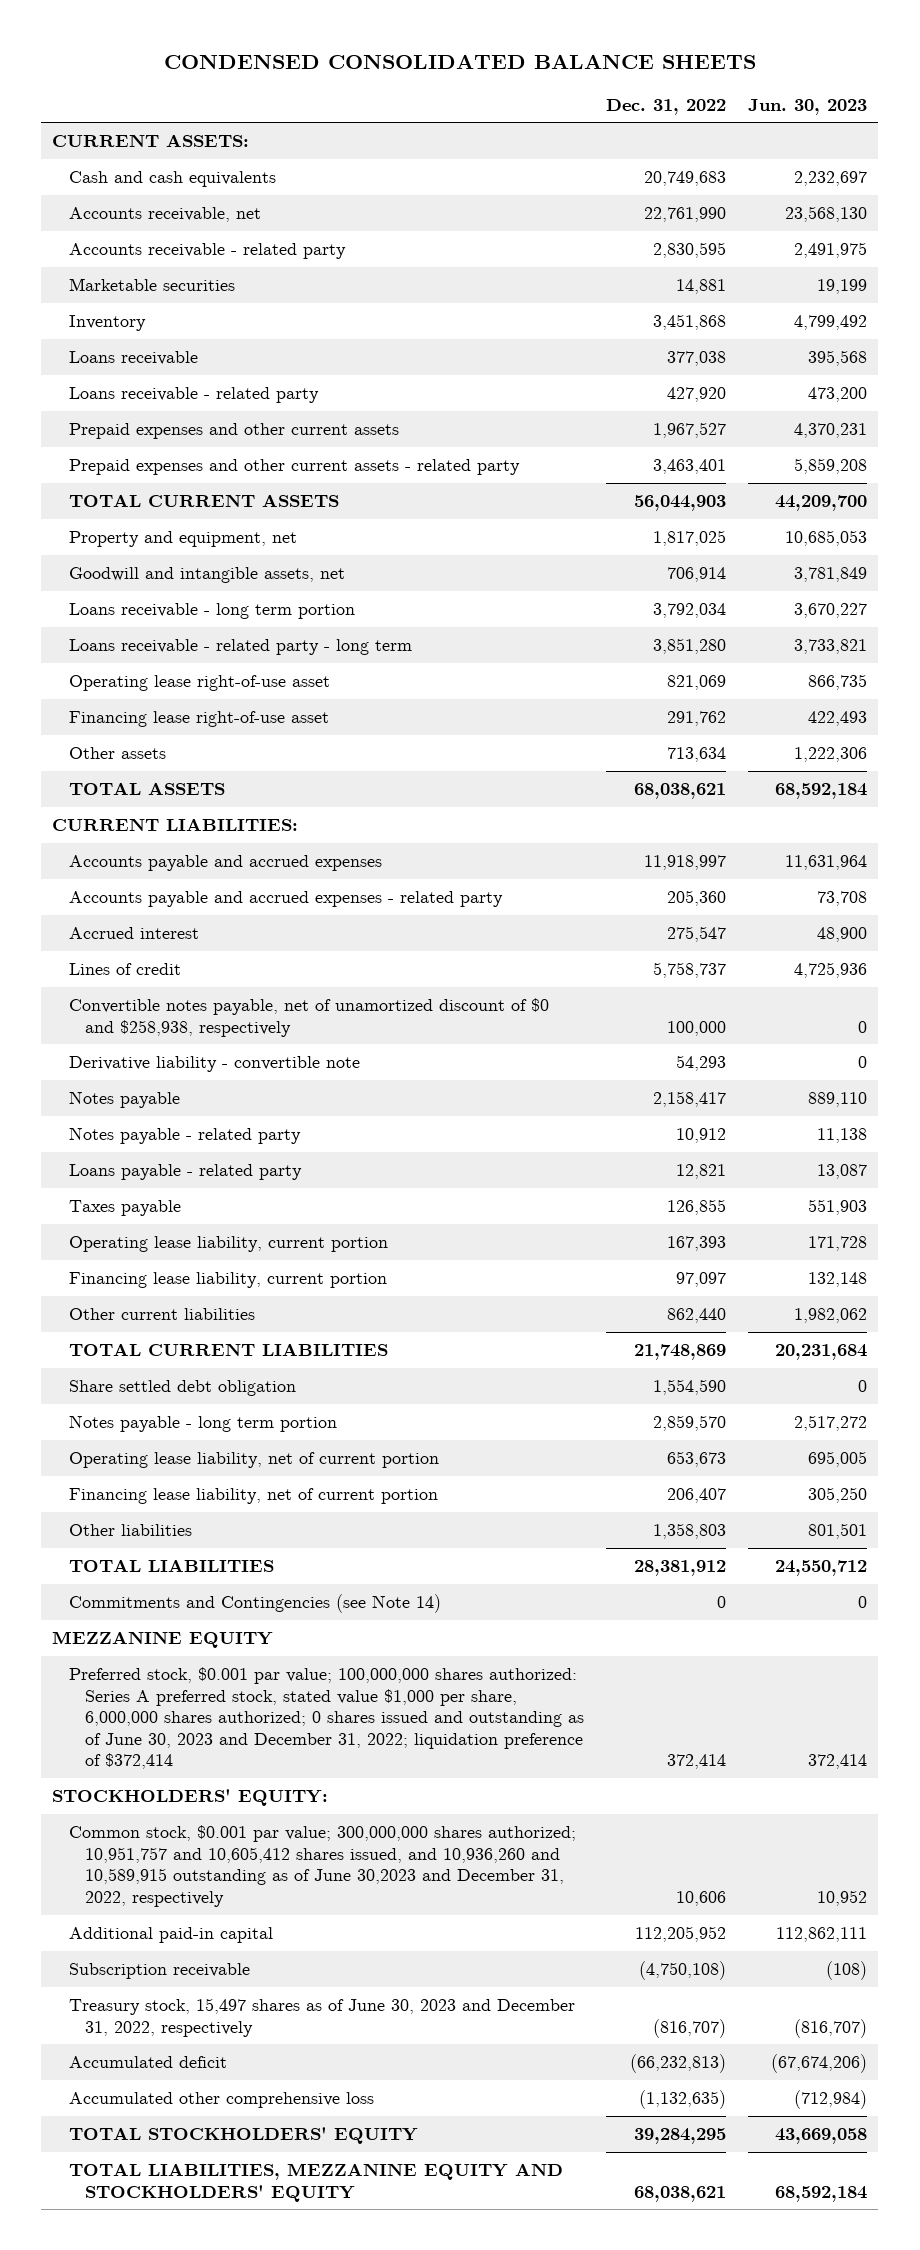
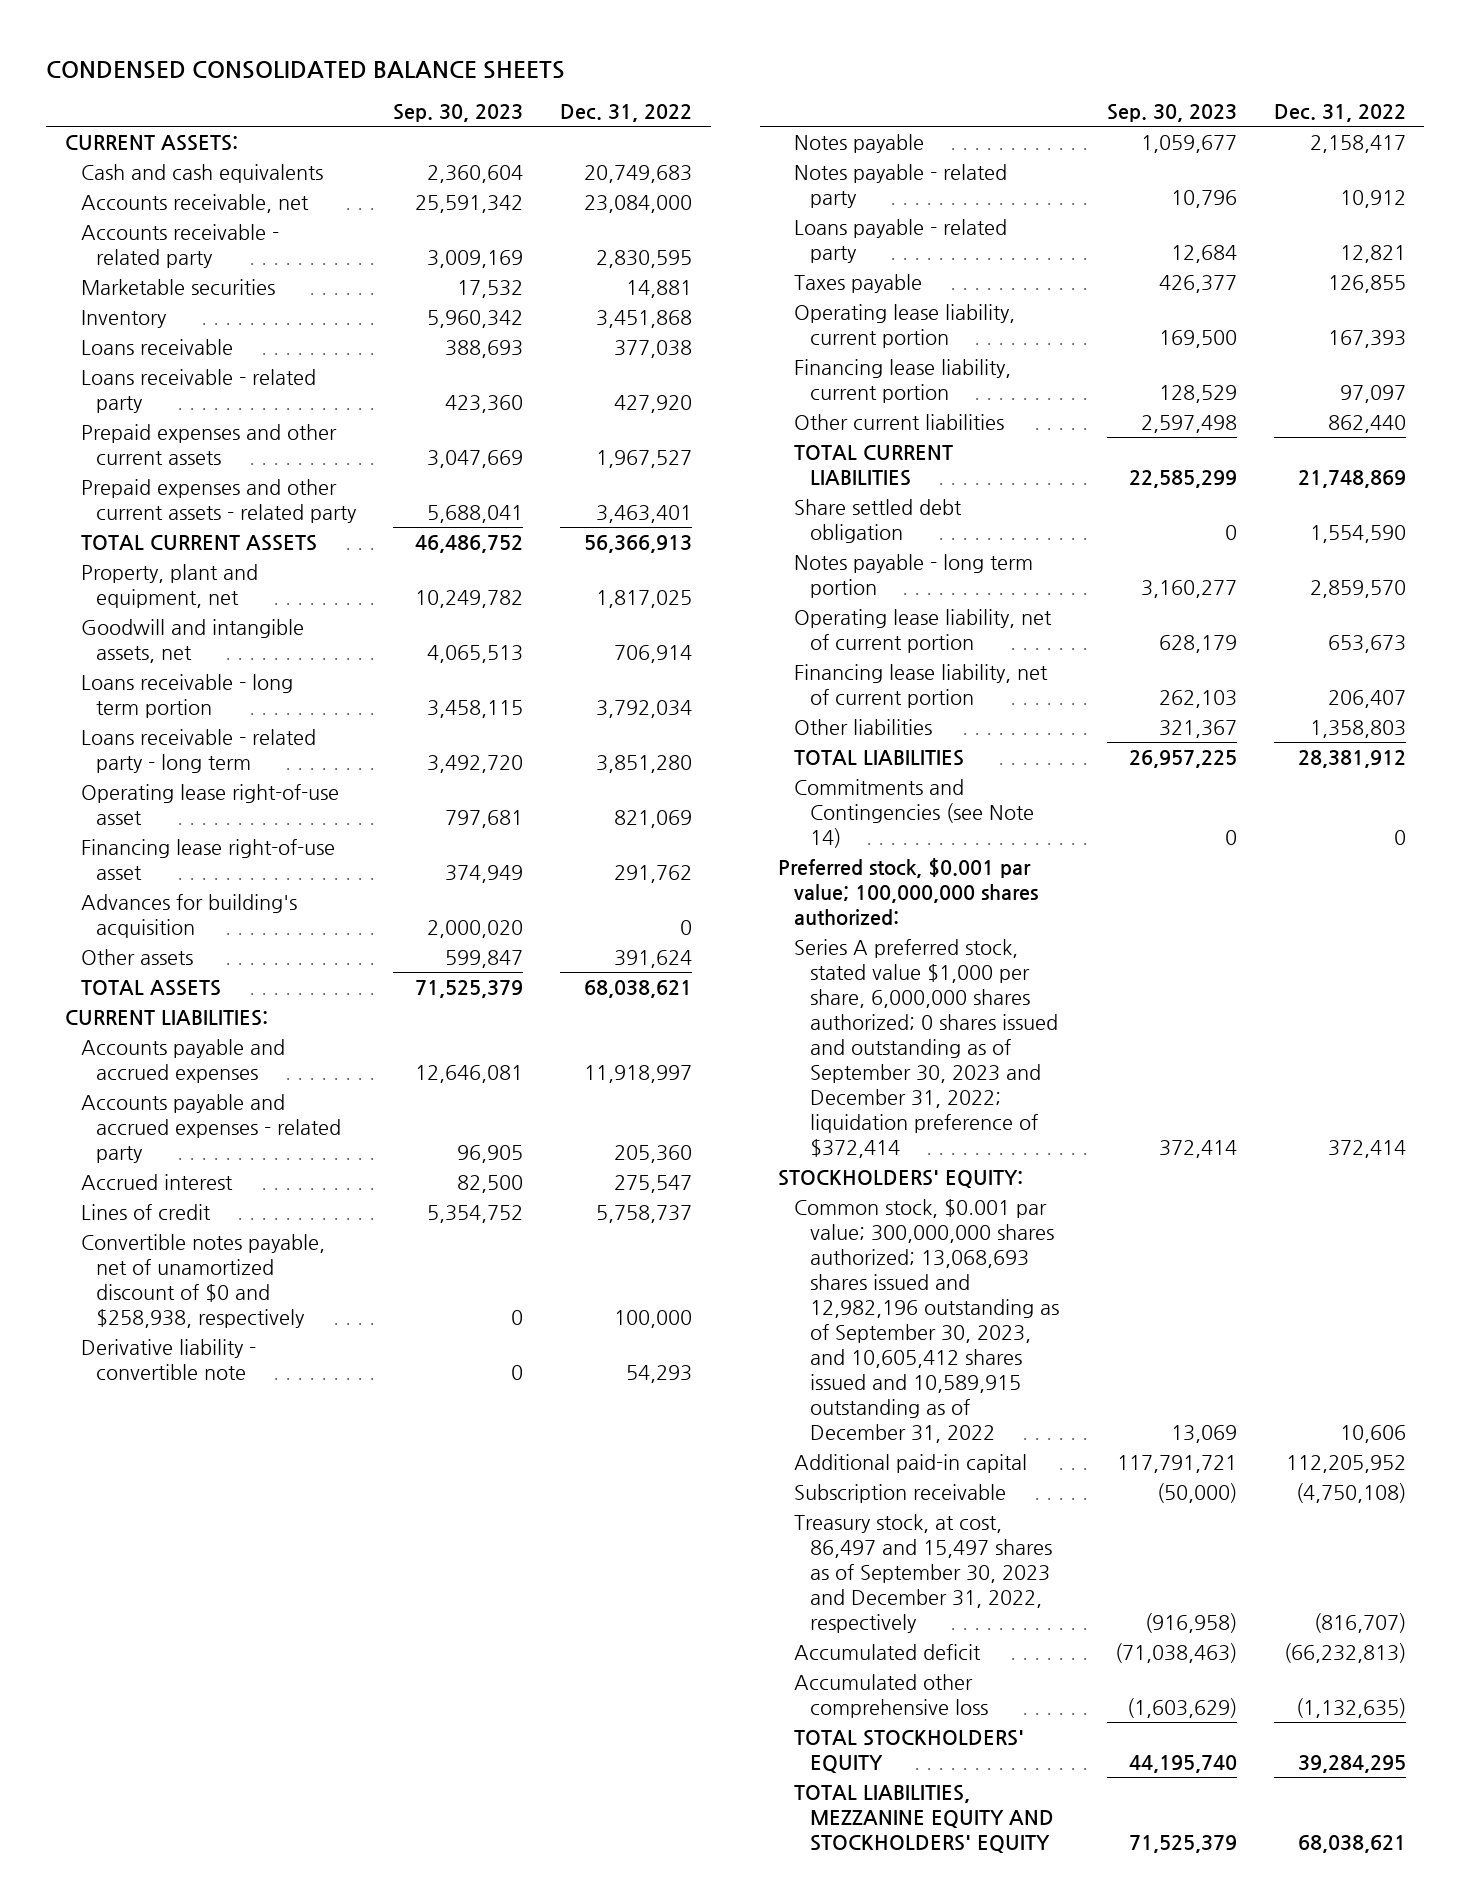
[748,98,868,115] Jun. 30, 2023 -> none
none -> [393,103,524,122] Sep. 30, 2023
[644,207,727,223] 22,761,990 -> [584,194,693,213] 23,084,000
[634,495,727,512] 56,044,903 -> [584,534,693,553] 56,366,913
[68,531,297,548] Property and equipment, net -> [80,563,258,608] Property, plant and equipment, net
none -> [80,893,297,938] Advances for building's acquisition
[667,747,727,763] 713,634 -> [614,949,693,968] 391,624
[52,1631,274,1649] MEZZANINE EQUITY -> none
none -> [778,857,1038,925] Preferred stock, $0.001 par value; 100,000,000 shares authorized:
[68,1667,585,1770] Preferred stock, $0.001 par value; 100,000,000 shares authorized: Series A preferred stock, stated value $1,000 per share, 6,000,000 shares authorized; 0 shares issued and outstanding as of June 30, 2023 and December 31, 2022; liquidation preference of $372,414 -> [793,938,1058,1159] Series A preferred stock, stated value $1,000 per share, 6,000,000 shares authorized; 0 shares issued and outstanding as of September 30, 2023 and December 31, 2022; liquidation preference of $372,414
[68,1825,576,1907] Common stock, $0.001 par value; 300,000,000 shares authorized; 10,951,757 and 10,605,412 shares issued, and 10,936,260 and 10,589,915 outstanding as of June 30,2023 and December 31, 2022, respectively -> [793,1198,1059,1444] Common stock, $0.001 par value; 300,000,000 shares authorized; 13,068,693 shares issued and 12,982,196 outstanding as of September 30, 2023, and 10,605,412 shares issued and 10,589,915 outstanding as of December 31, 2022
[68,1998,575,2037] Treasury stock, 15,497 shares as of June 30, 2023 and December 31, 2022, respectively -> [793,1513,1052,1633] Treasury stock, at cost, 86,497 and 15,497 shares as of September 30, 2023 and December 31, 2022, respectively

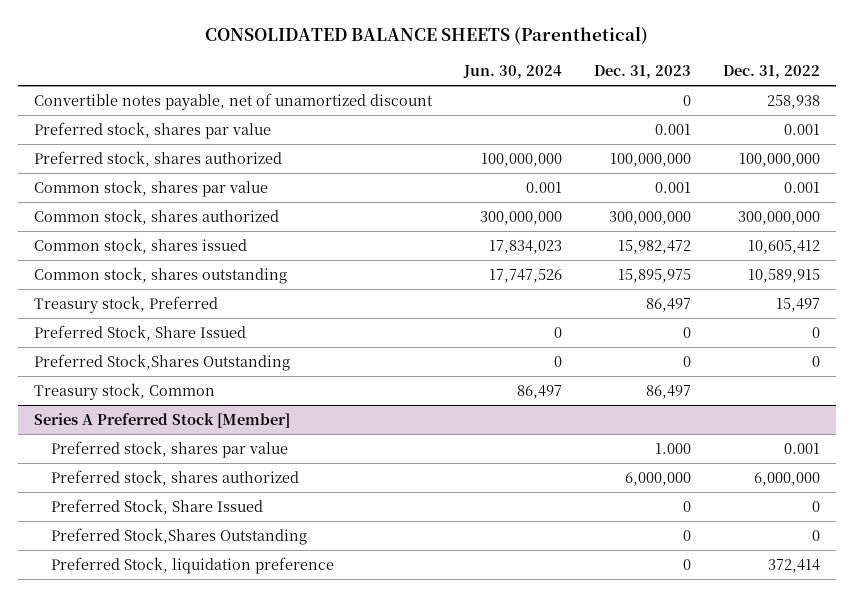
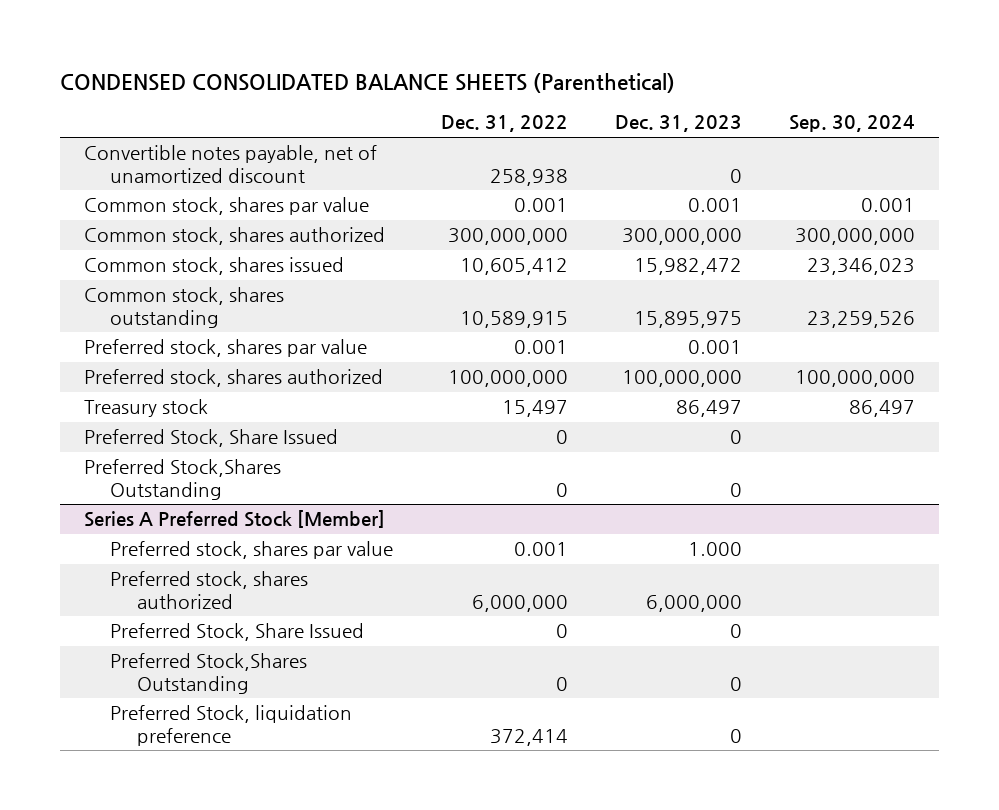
[205,26,649,46] CONSOLIDATED BALANCE SHEETS (Parenthetical) -> [60,72,676,93] CONDENSED CONSOLIDATED BALANCE SHEETS (Parenthetical)
[463,64,563,79] Jun. 30, 2024 -> none
none -> [789,115,916,133] Sep. 30, 2024
[34,121,272,139] Preferred stock, shares par value -> [83,339,367,358] Preferred stock, shares par value
[34,150,283,167] Preferred stock, shares authorized -> [83,369,383,388] Preferred stock, shares authorized
[34,295,219,313] Treasury stock, Preferred -> [83,399,208,418] Treasury stock
[34,382,216,400] Treasury stock, Common -> none

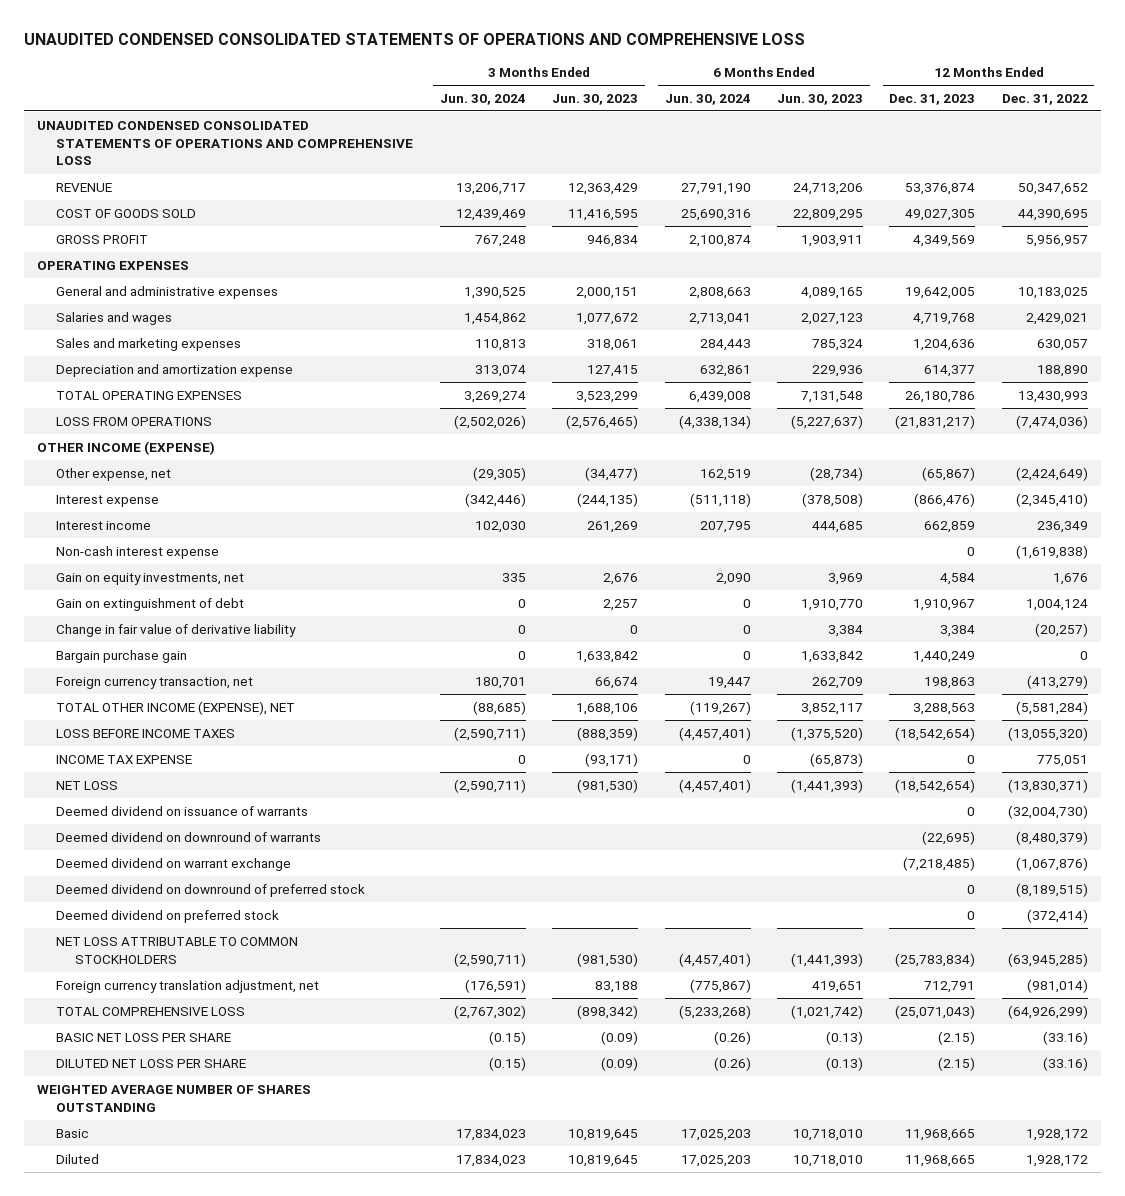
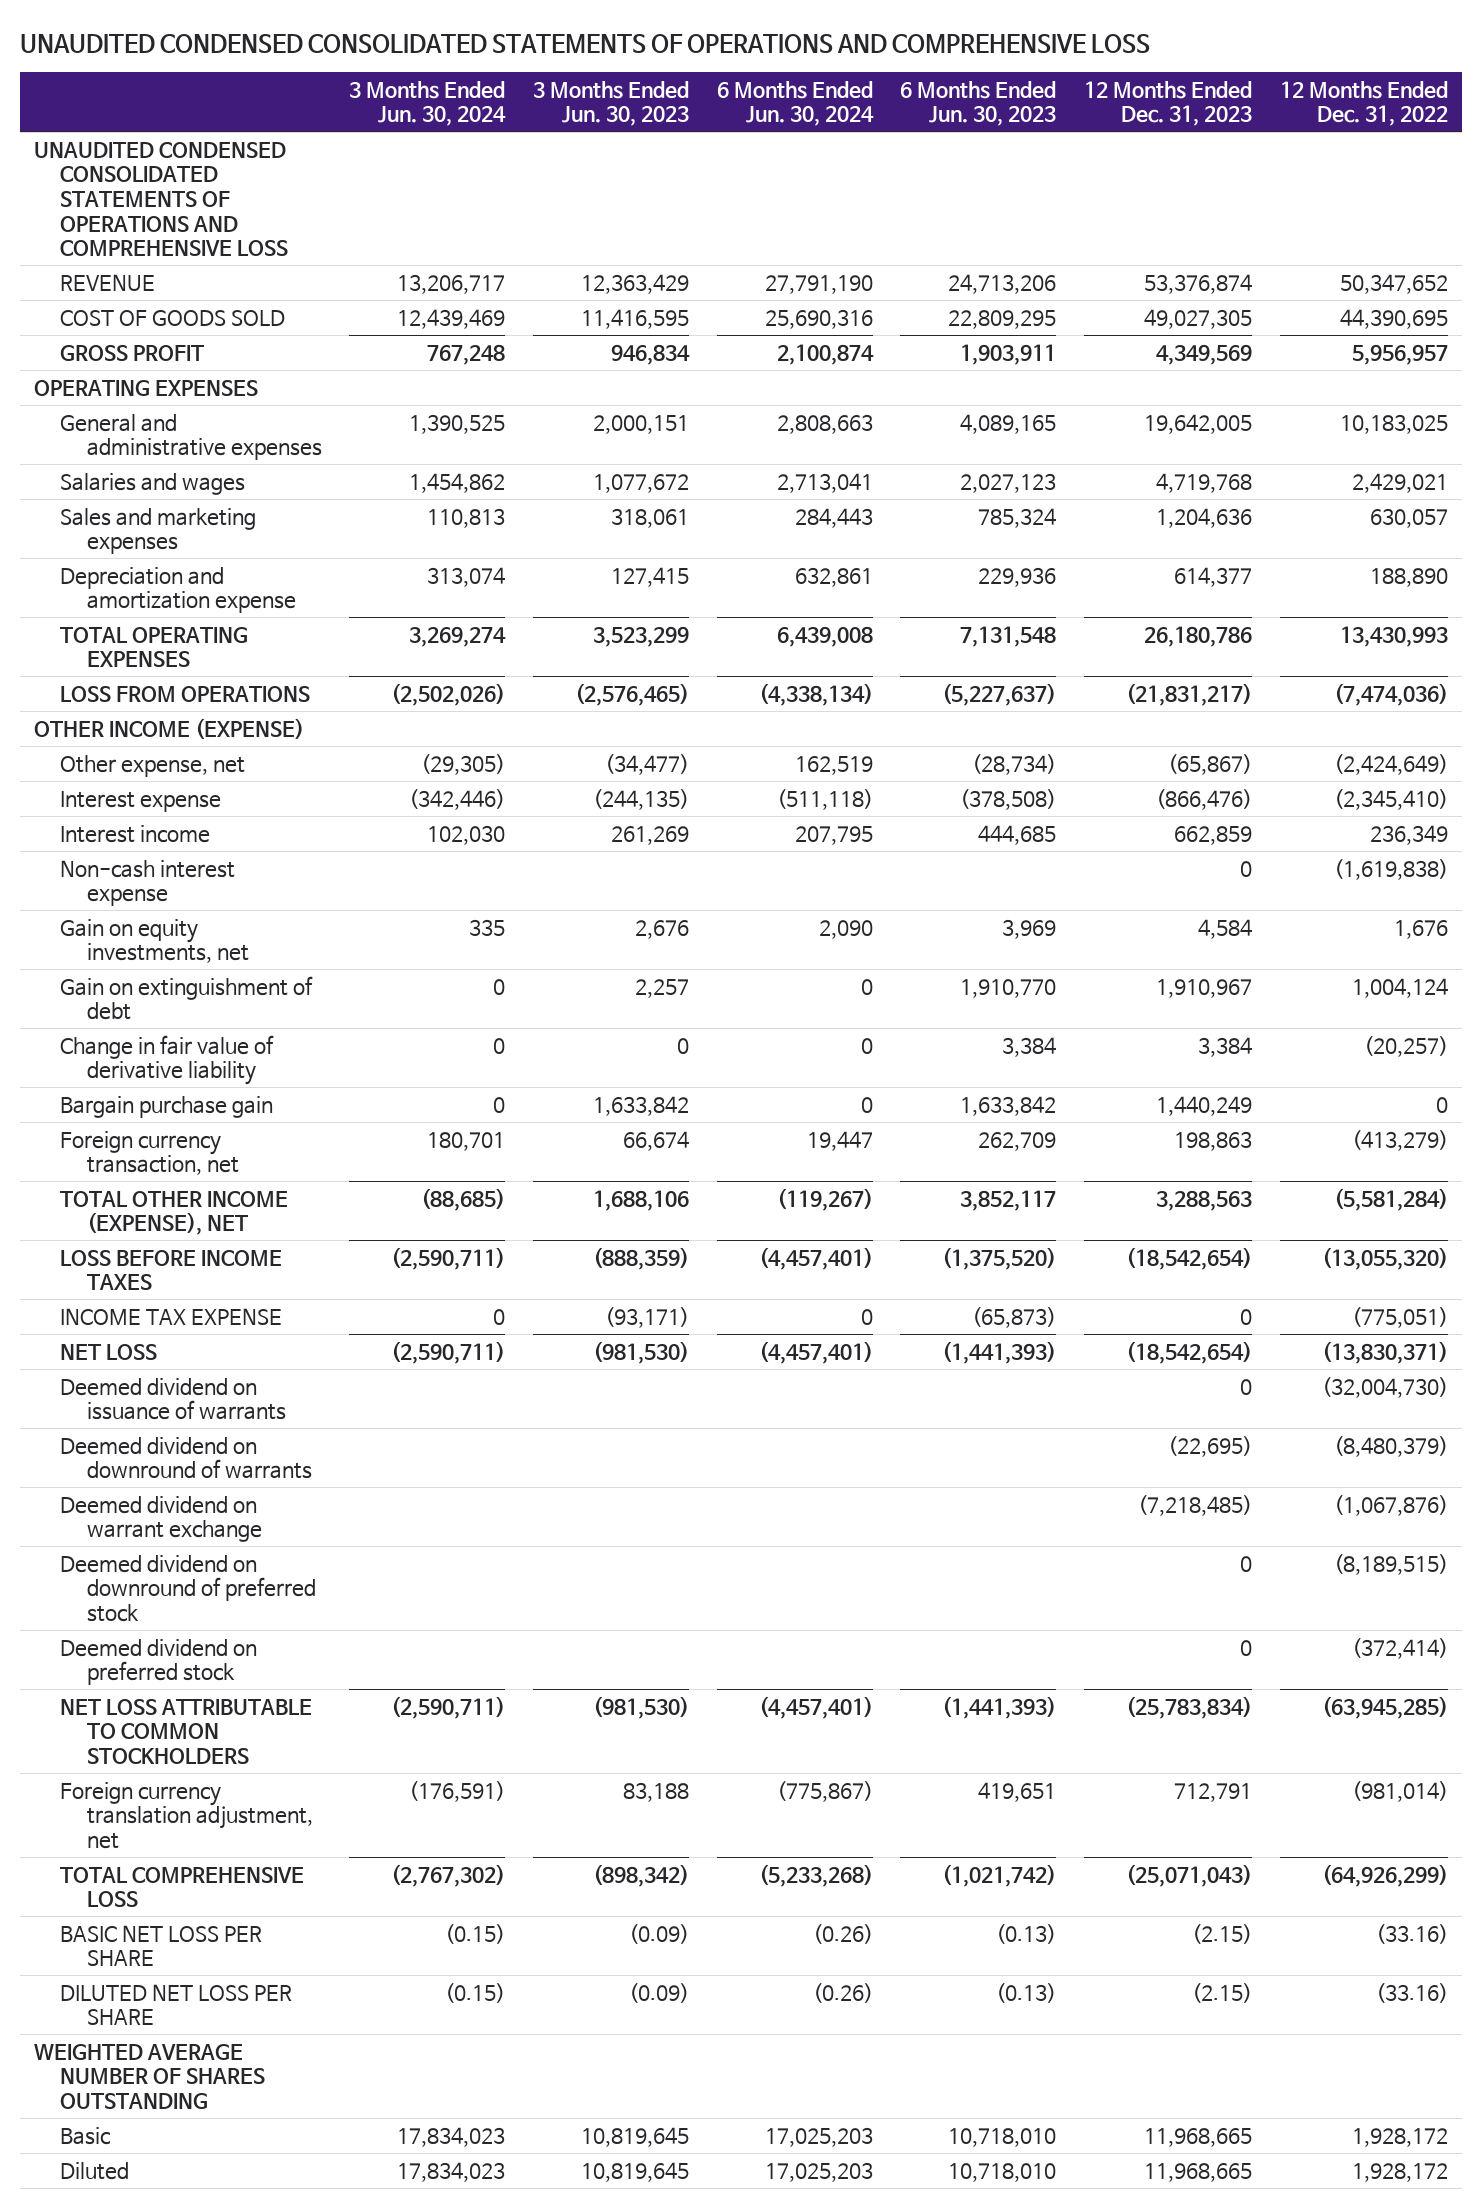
[1036,754,1088,767] 775,051 -> [1351,1306,1448,1328] (775,051)

